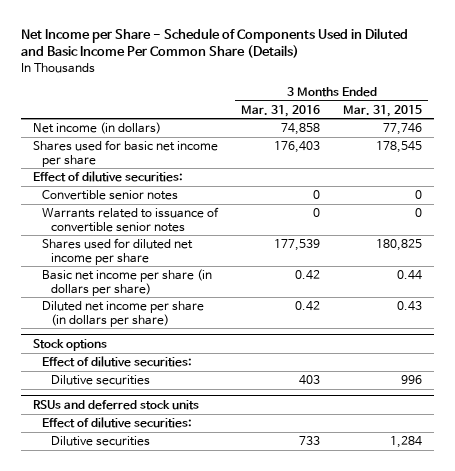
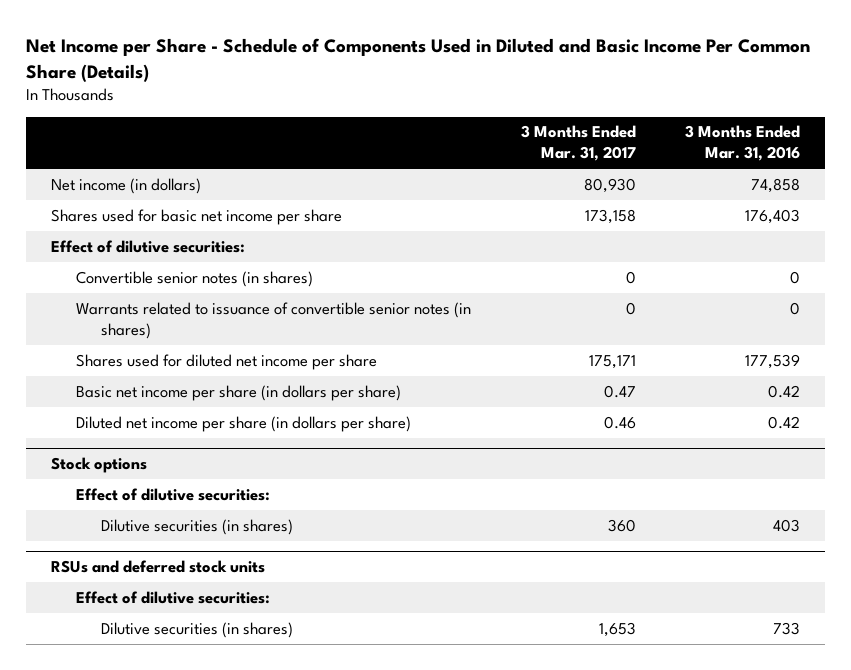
[343,104,423,117] Mar. 31, 2015 -> none
none -> [520,125,636,162] 3 Months Ended Mar. 31, 2017
[41,189,178,200] Convertible senior notes -> [75,270,313,287] Convertible senior notes (in shares)
[41,206,219,232] Warrants related to issuance of convertible senior notes -> [75,301,471,339] Warrants related to issuance of convertible senior notes (in shares)
[51,374,151,385] Dilutive securities -> [100,518,293,535] Dilutive securities (in shares)
[51,435,151,446] Dilutive securities -> [100,621,293,638] Dilutive securities (in shares)

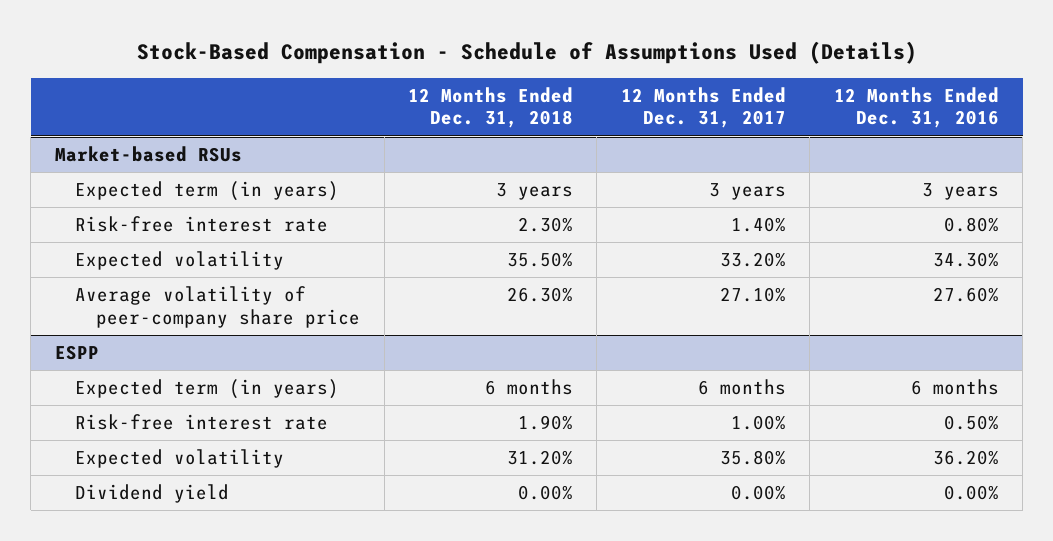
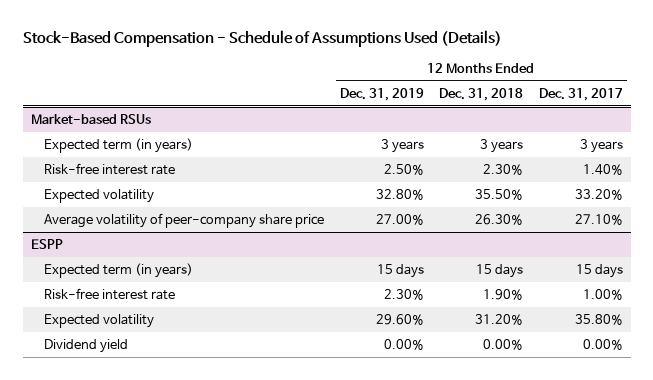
[833,86,999,129] 12 Months Ended Dec. 31, 2016 -> none
none -> [339,87,424,101] Dec. 31, 2019
[485,379,574,396] 6 months -> [476,264,524,279] 15 days
[697,379,786,396] 6 months -> [575,264,623,279] 15 days

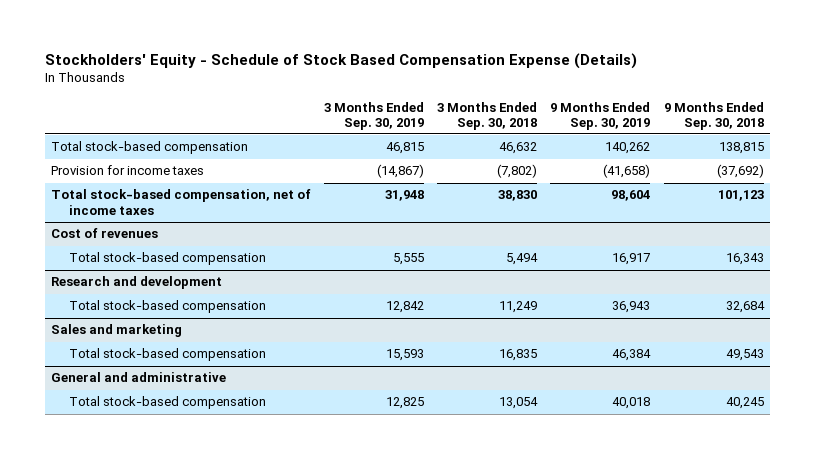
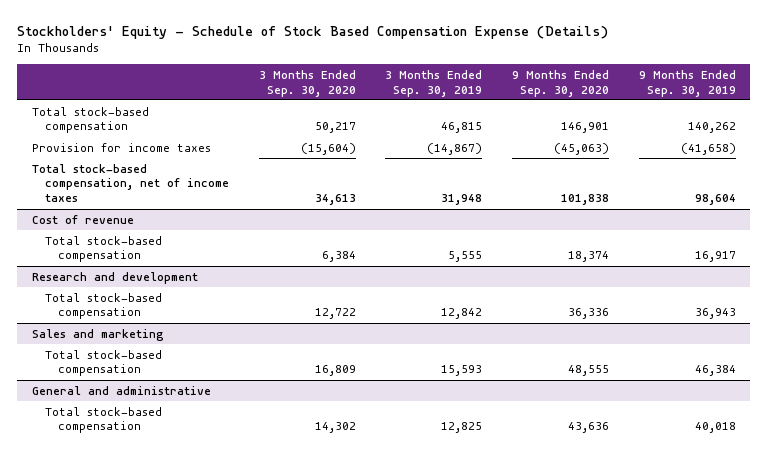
[437,101,538,130] 3 Months Ended Sep. 30, 2018 -> none
[663,101,764,130] 9 Months Ended Sep. 30, 2018 -> none
none -> [258,69,356,97] 3 Months Ended Sep. 30, 2020
none -> [512,69,610,97] 9 Months Ended Sep. 30, 2020
[51,228,159,239] Cost of revenues -> [32,214,135,224] Cost of revenue

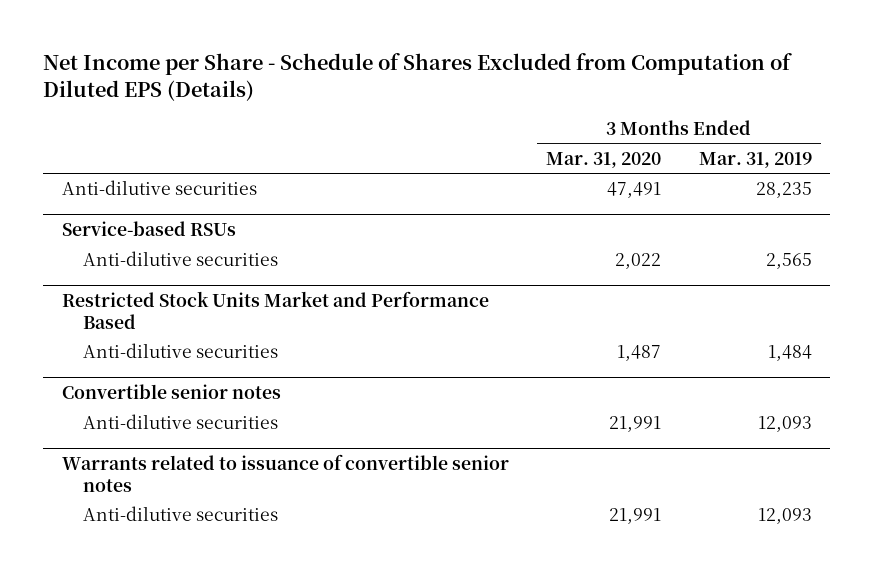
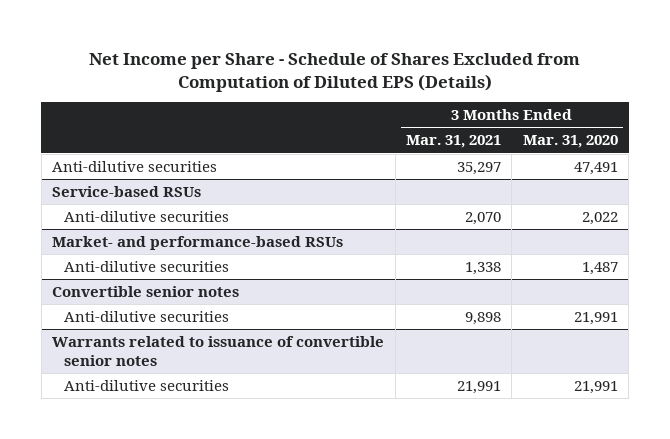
[698,151,812,168] Mar. 31, 2019 -> none
none -> [406,135,502,149] Mar. 31, 2021
[61,291,489,329] Restricted Stock Units Market and Performance Based -> [52,235,344,250] Market- and performance-based RSUs

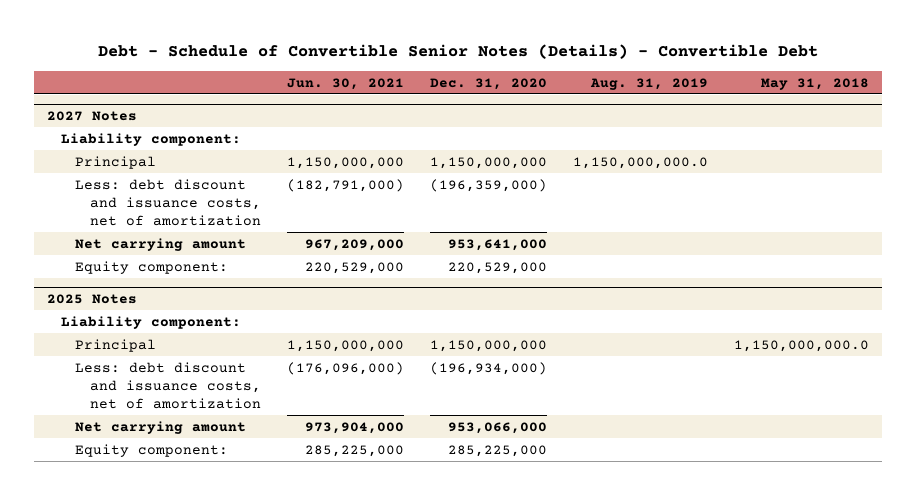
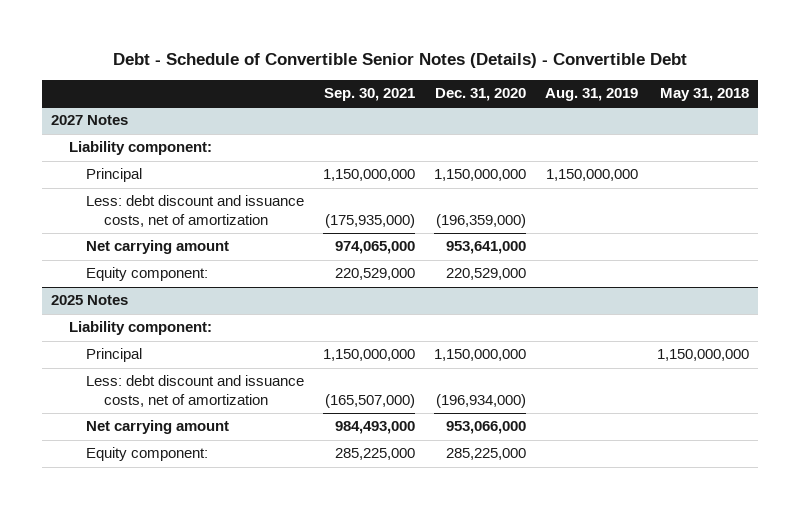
[286,77,404,90] Jun. 30, 2021 -> none
none -> [324,88,416,102] Sep. 30, 2021
[573,156,709,169] 1,150,000,000.0 -> [546,169,639,182] 1,150,000,000
[734,339,870,352] 1,150,000,000.0 -> [656,349,749,362] 1,150,000,000

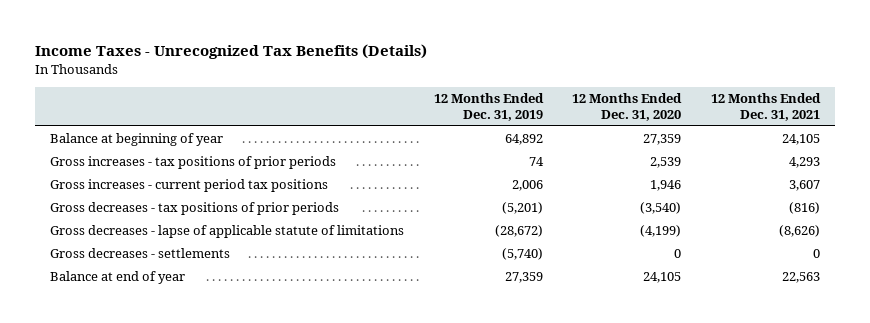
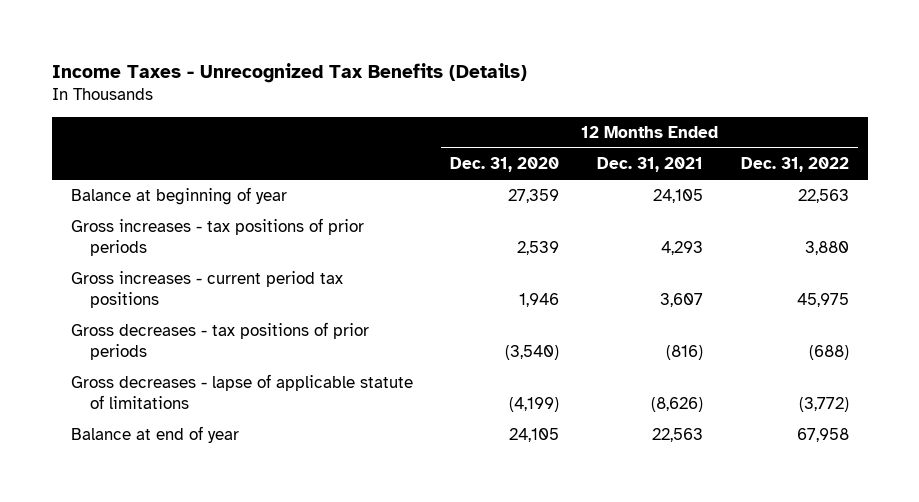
[433,93,544,122] 12 Months Ended Dec. 31, 2019 -> none
none -> [740,157,849,173] Dec. 31, 2022
[49,248,230,259] Gross decreases - settlements -> none

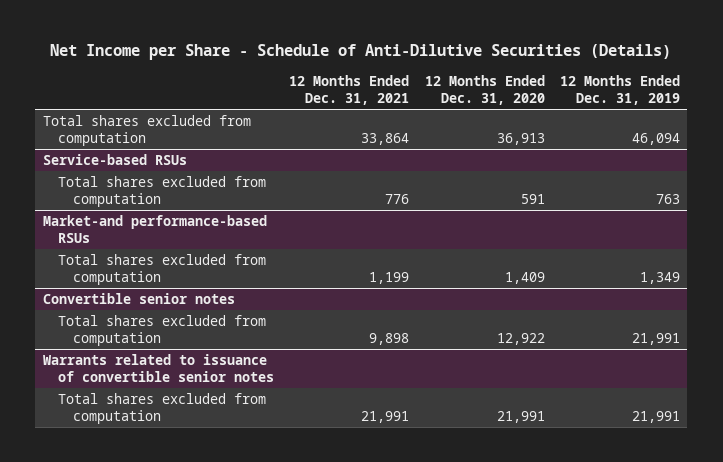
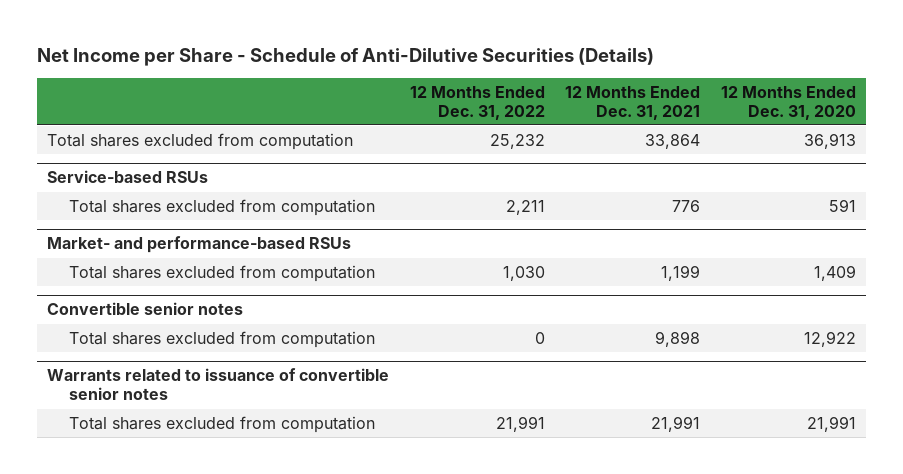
[559,74,680,106] 12 Months Ended Dec. 31, 2019 -> none
none -> [409,85,545,120] 12 Months Ended Dec. 31, 2022
[43,214,268,244] Market-and performance-based RSUs -> [47,236,352,254] Market- and performance-based RSUs

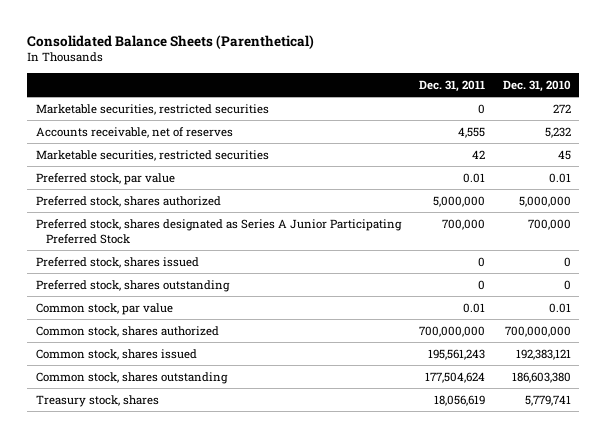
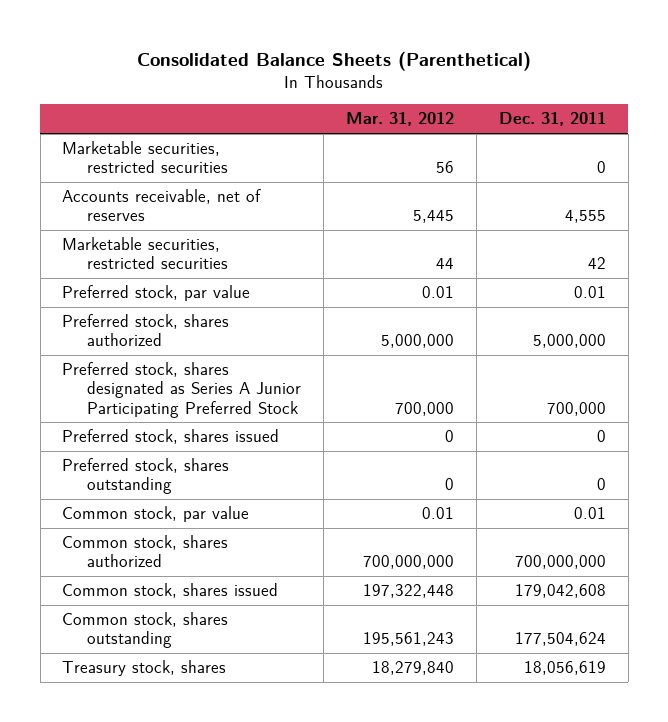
[502,79,571,92] Dec. 31, 2010 -> none
none -> [346,112,455,127] Mar. 31, 2012
[427,348,485,360] 195,561,243 -> [514,584,606,599] 179,042,608

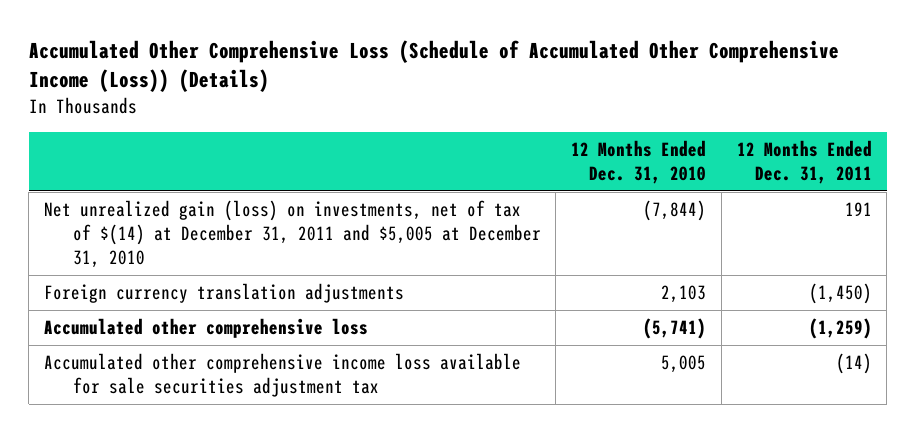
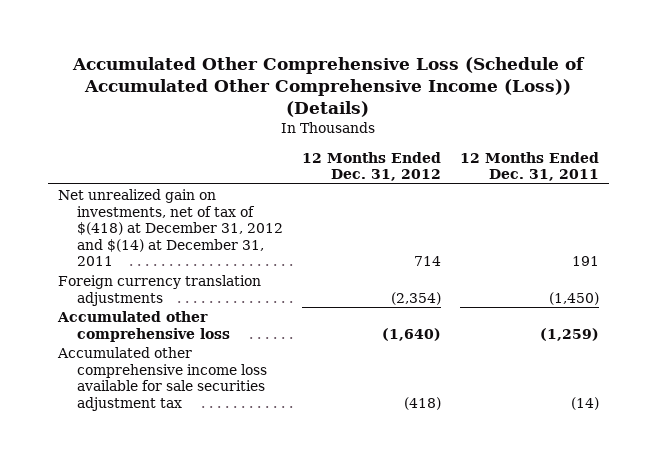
[571,139,707,184] 12 Months Ended Dec. 31, 2010 -> none
none -> [302,151,442,182] 12 Months Ended Dec. 31, 2012
[44,200,541,268] Net unrealized gain (loss) on investments, net of tax of $(14) at December 31, 2011 and $5,005 at December 31, 2010 -> [57,189,284,267] Net unrealized gain on investments, net of tax of $(418) at December 31, 2012 and $(14) at December 31, 2011

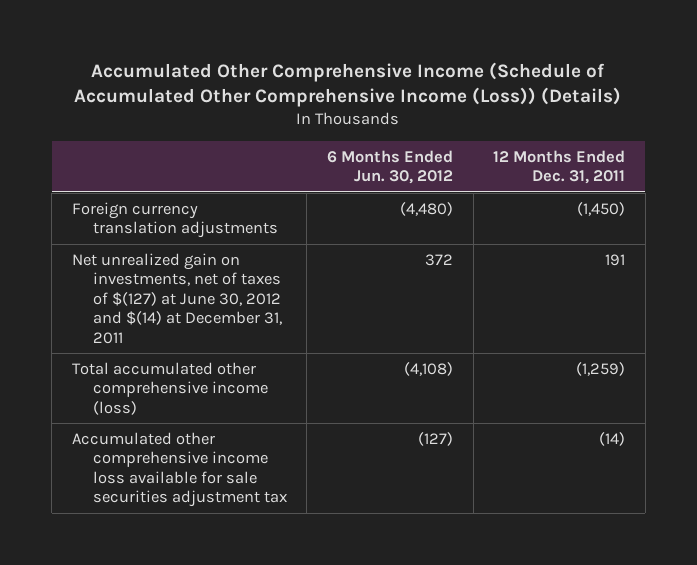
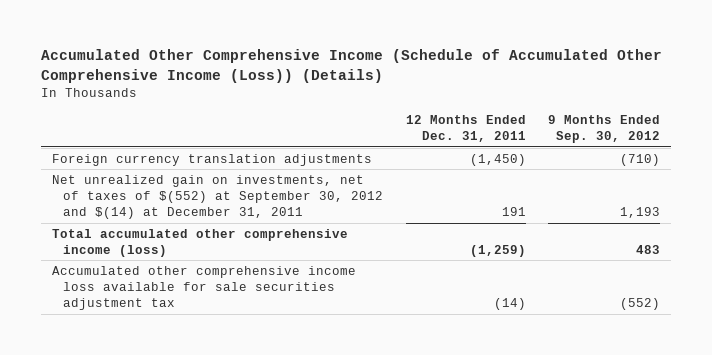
[326,149,453,185] 6 Months Ended Jun. 30, 2012 -> none
none -> [547,114,660,144] 9 Months Ended Sep. 30, 2012
[71,252,282,344] Net unrealized gain on investments, net of taxes of $(127) at June 30, 2012 and $(14) at December 31, 2011 -> [51,174,384,220] Net unrealized gain on investments, net of taxes of $(552) at September 30, 2012 and $(14) at December 31, 2011

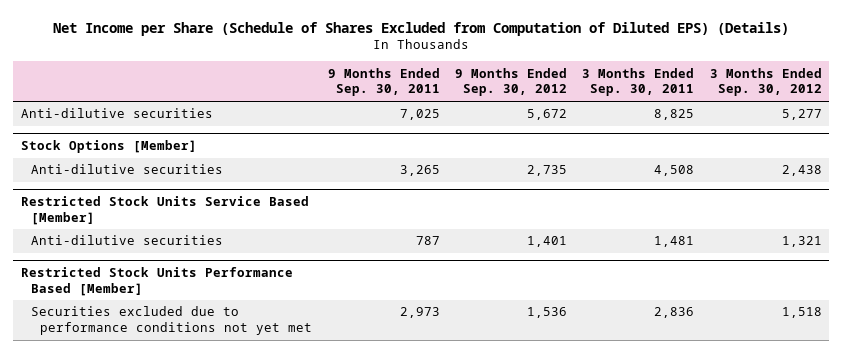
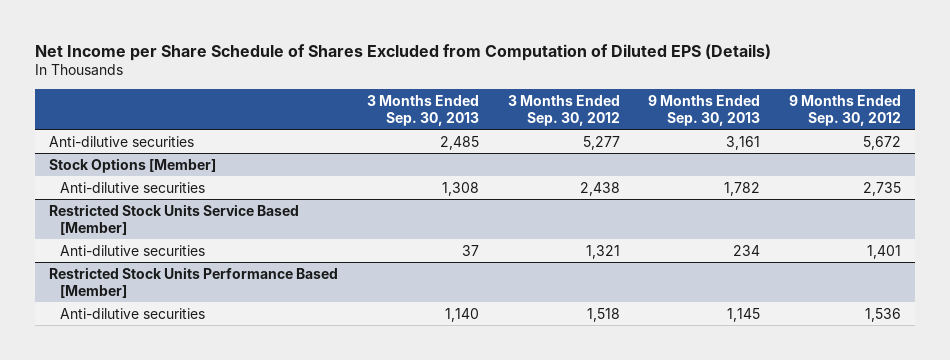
[53,21,790,36] Net Income per Share (Schedule of Shares Excluded from Computation of Diluted EPS) (Details) -> [35,43,772,61] Net Income per Share Schedule of Shares Excluded from Computation of Diluted EPS (Details)
[327,67,440,97] 9 Months Ended Sep. 30, 2011 -> none
[582,67,695,97] 3 Months Ended Sep. 30, 2011 -> none
none -> [367,94,480,126] 3 Months Ended Sep. 30, 2013
none -> [648,94,761,126] 9 Months Ended Sep. 30, 2013
[30,306,313,335] Securities excluded due to performance conditions not yet met -> [60,307,206,319] Anti-dilutive securities

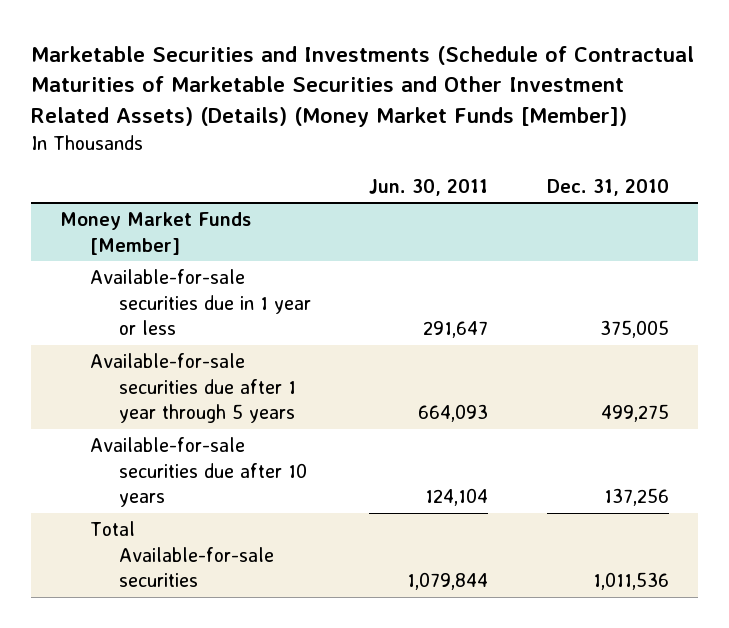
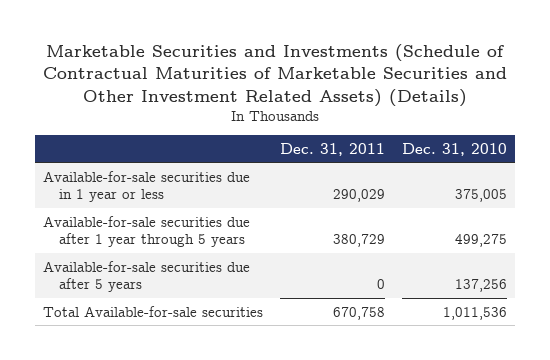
[30,45,694,127] Marketable Securities and Investments (Schedule of Contractual Maturities of Marketable Securities and Other Investment Related Assets) (Details) (Money Market Funds [Member]) -> [42,44,507,107] Marketable Securities and Investments (Schedule of Contractual Maturities of Marketable Securities and Other Investment Related Assets) (Details)
[369,178,489,196] Jun. 30, 2011 -> none
none -> [279,142,385,156] Dec. 31, 2011
[59,212,251,255] Money Market Funds [Member] -> none
[89,437,308,507] Available-for-sale securities due after 10 years -> [43,260,251,293] Available-for-sale securities due after 5 years

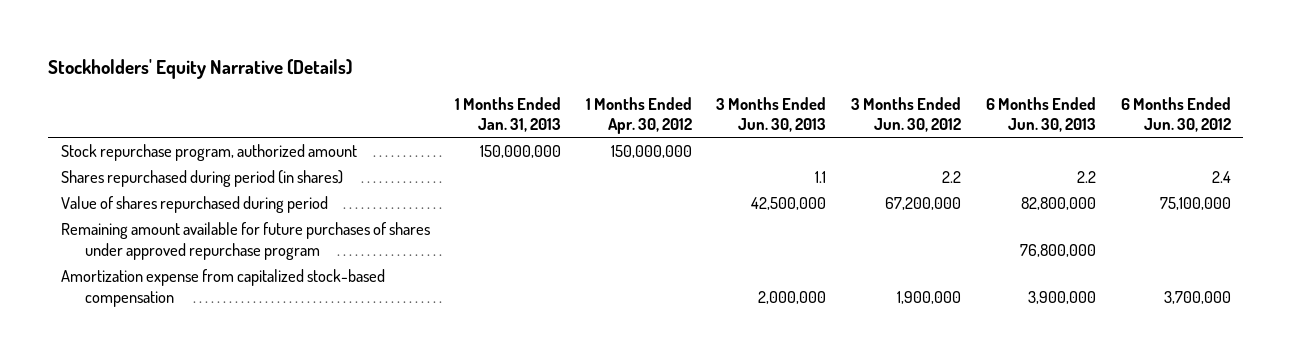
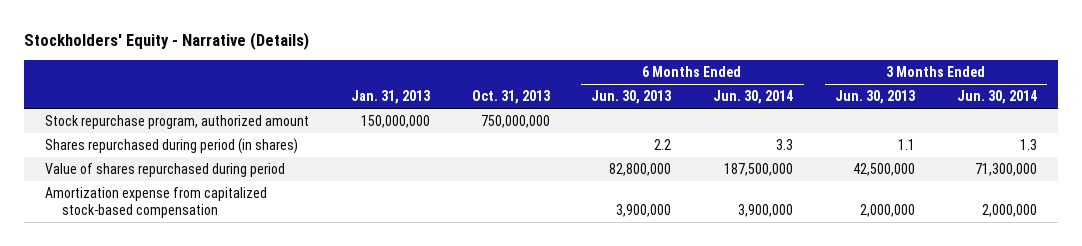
[48,59,353,80] Stockholders' Equity Narrative (Details) -> [23,31,309,50] Stockholders' Equity - Narrative (Details)
[454,96,561,133] 1 Months Ended Jan. 31, 2013 -> none
[585,96,692,135] 1 Months Ended Apr. 30, 2012 -> none
[851,96,962,133] 3 Months Ended Jun. 30, 2012 -> none
[1120,96,1231,133] 6 Months Ended Jun. 30, 2012 -> none
none -> [350,90,430,105] Jan. 31, 2013
none -> [471,90,550,105] Oct. 31, 2013
none -> [713,90,794,105] Jun. 30, 2014
none -> [956,90,1037,105] Jun. 30, 2014
[60,222,430,260] Remaining amount available for future purchases of shares under approved repurchase program -> none

